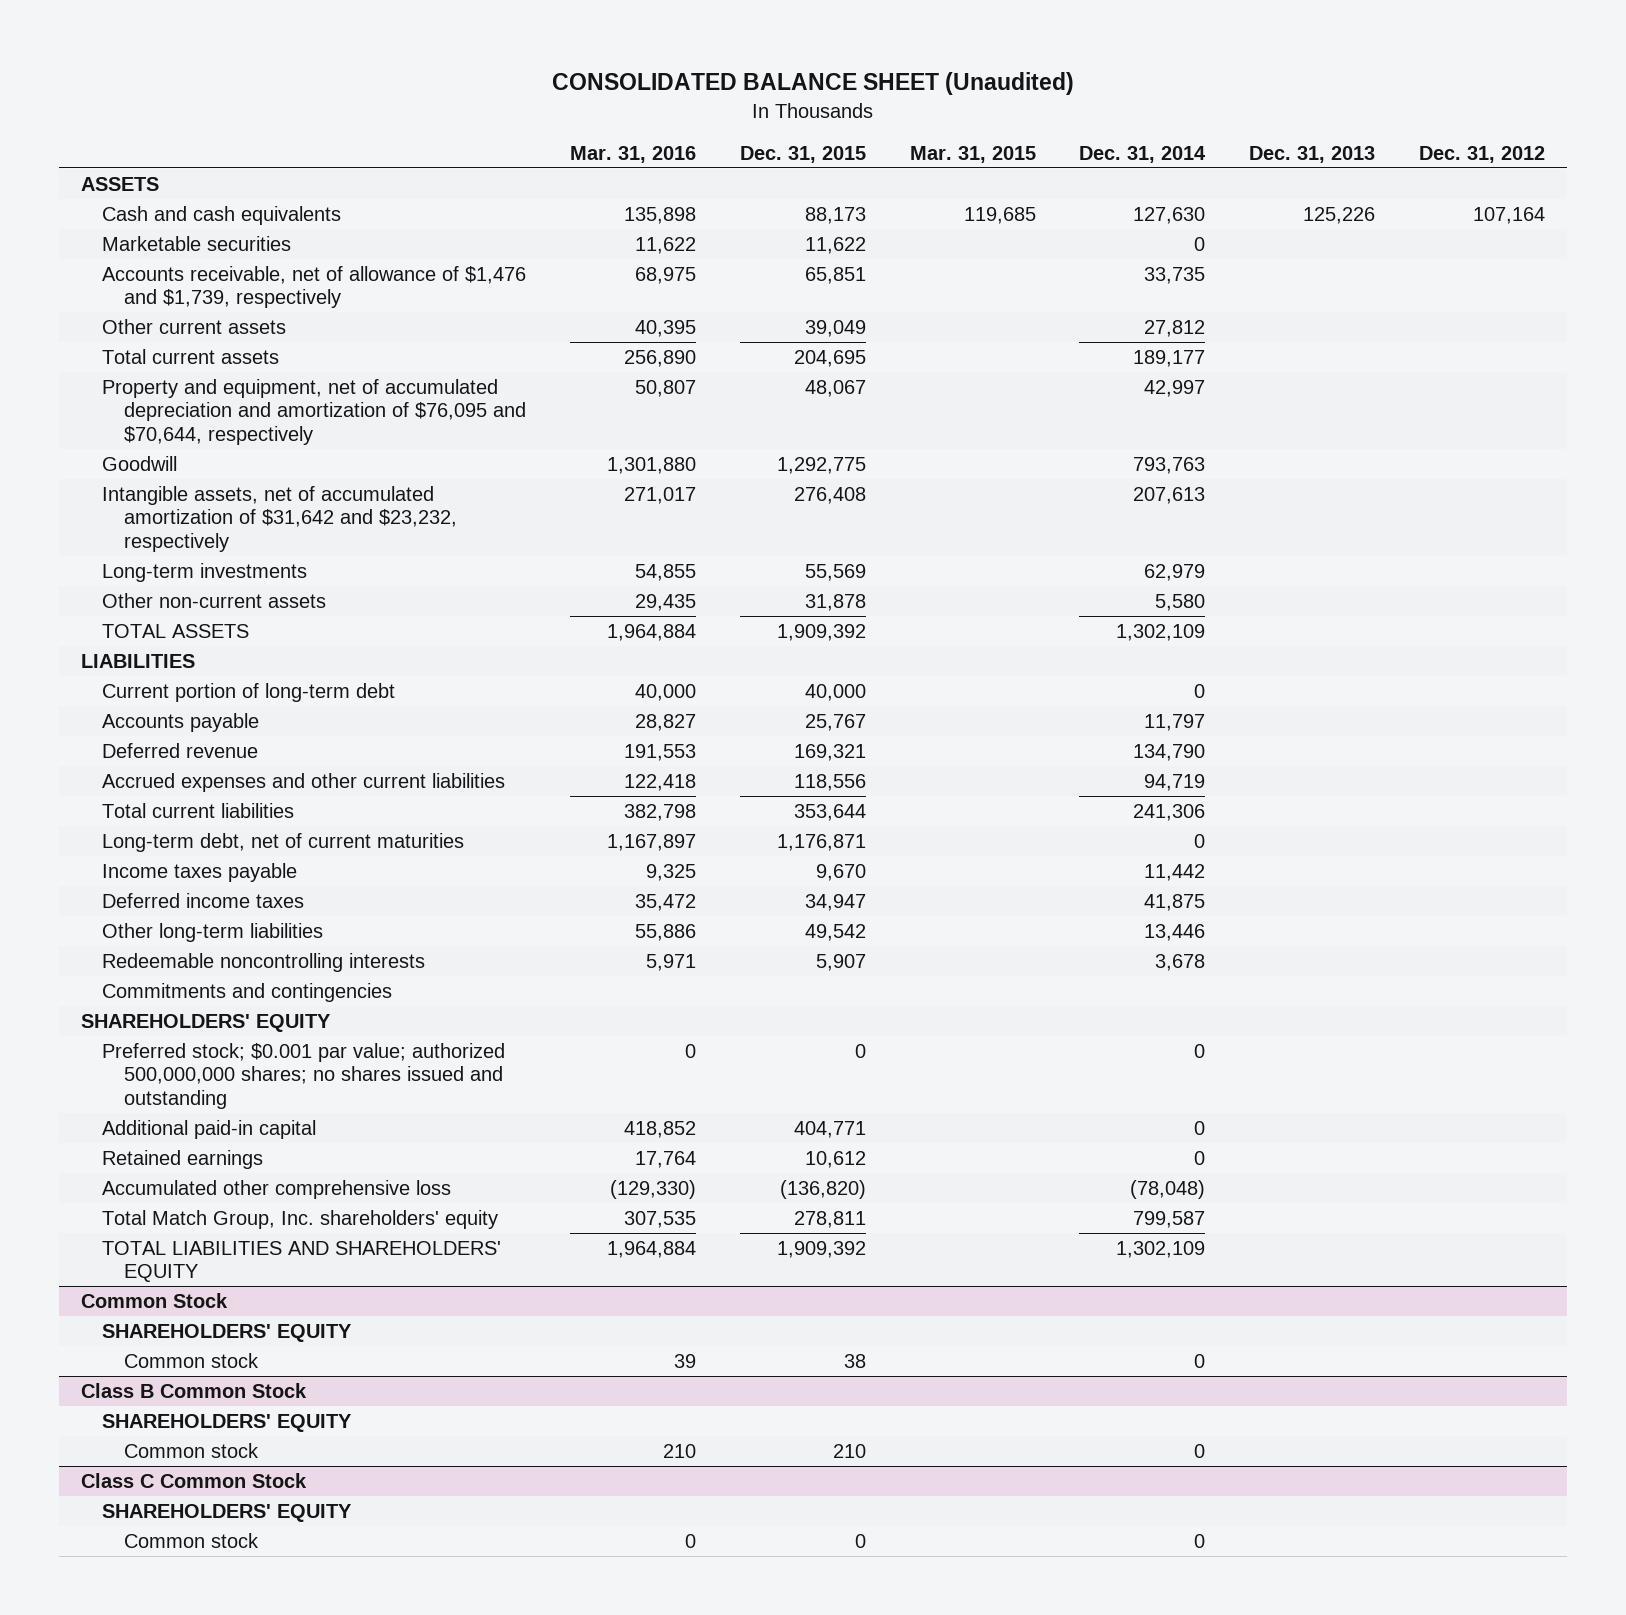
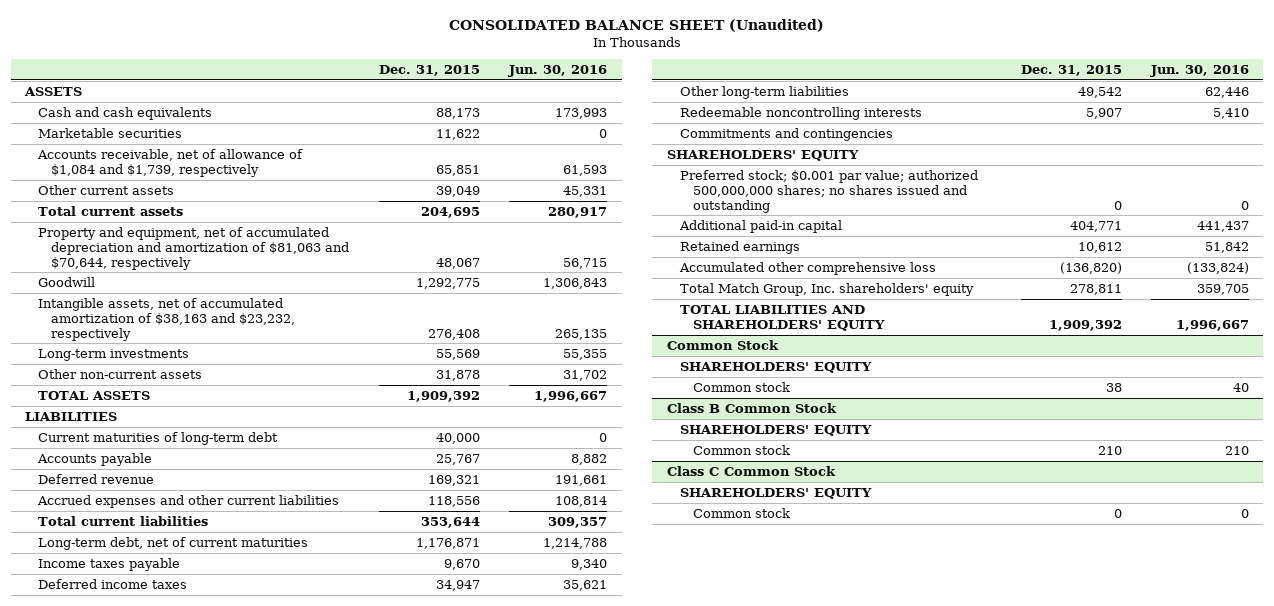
[570,145,697,163] Mar. 31, 2016 -> none
[909,145,1036,163] Mar. 31, 2015 -> none
[1079,145,1207,163] Dec. 31, 2014 -> none
[1249,145,1376,163] Dec. 31, 2013 -> none
[1418,145,1545,163] Dec. 31, 2012 -> none
none -> [507,64,607,77] Jun. 30, 2016
[102,265,527,309] Accounts receivable, net of allowance of $1,476 and $1,739, respectively -> [37,148,304,177] Accounts receivable, net of allowance of $1,084 and $1,739, respectively
[102,378,527,445] Property and equipment, net of accumulated depreciation and amortization of $76,095 and $70,644, respectively -> [38,226,350,270] Property and equipment, net of accumulated depreciation and amortization of $81,063 and $70,644, respectively
[102,485,458,552] Intangible assets, net of accumulated amortization of $31,642 and $23,232, respectively -> [38,297,296,341] Intangible assets, net of accumulated amortization of $38,163 and $23,232, respectively
[102,682,396,702] Current portion of long-term debt -> [38,431,279,445] Current maturities of long-term debt

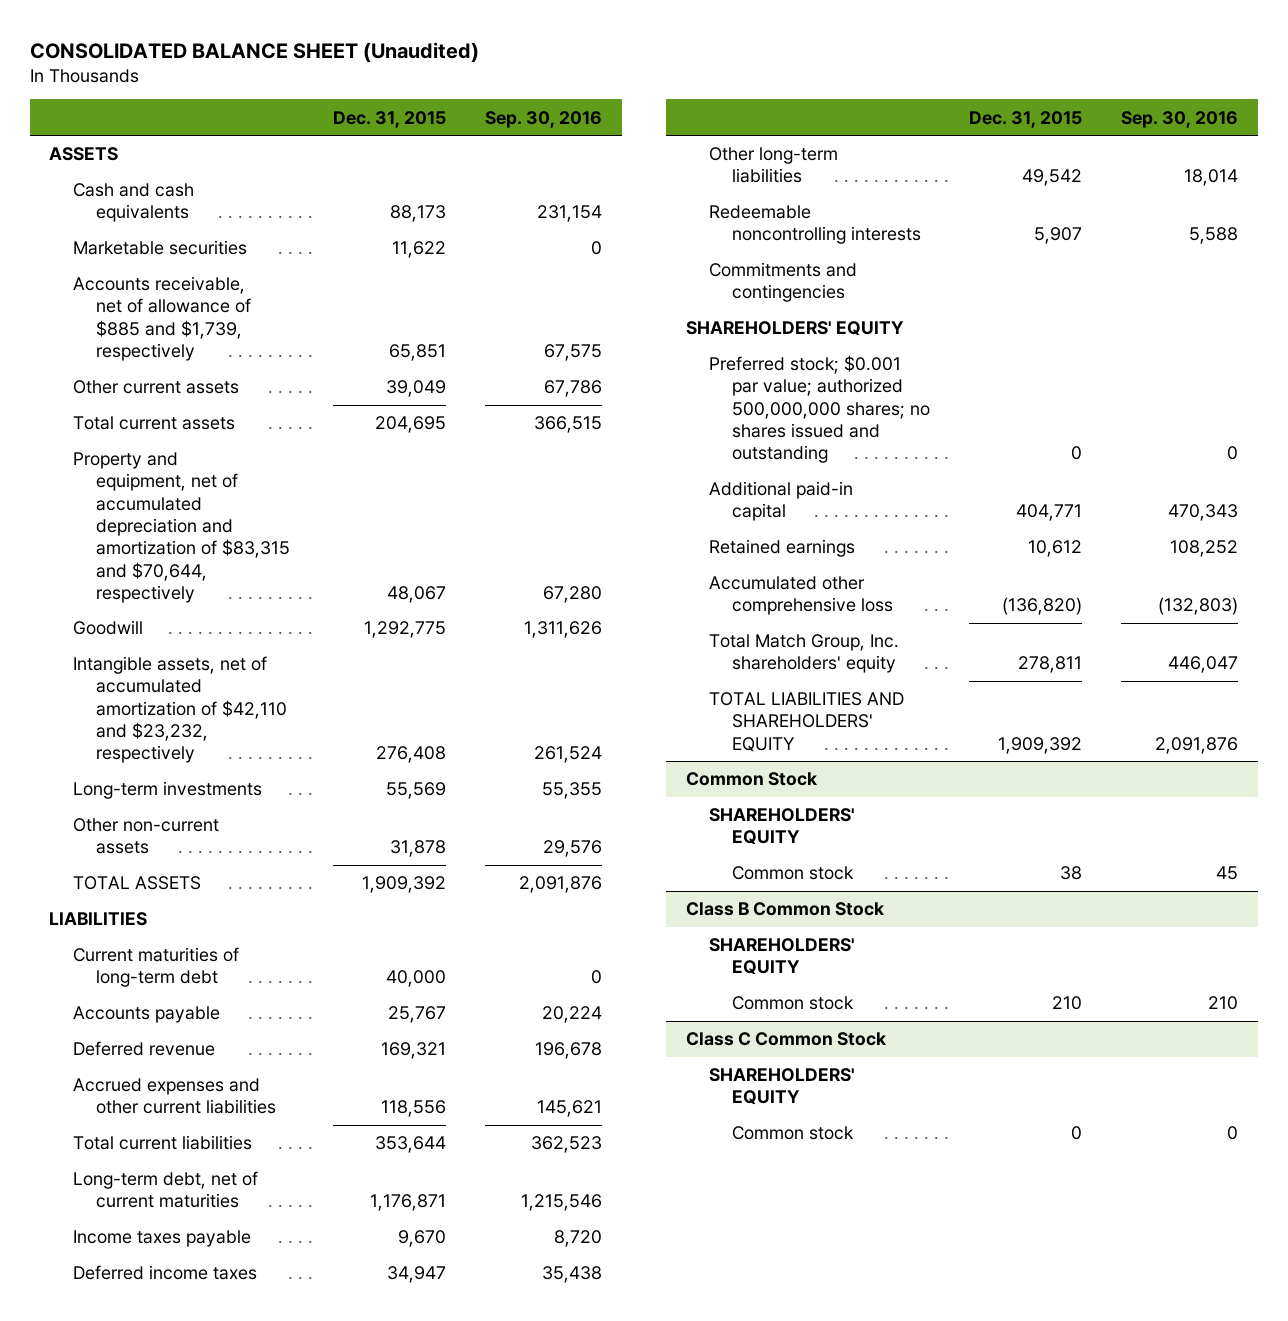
[507,64,607,77] Jun. 30, 2016 -> none
none -> [484,110,602,128] Sep. 30, 2016
[37,148,304,177] Accounts receivable, net of allowance of $1,084 and $1,739, respectively -> [72,276,251,362] Accounts receivable, net of allowance of $885 and $1,739, respectively
[38,226,350,270] Property and equipment, net of accumulated depreciation and amortization of $81,063 and $70,644, respectively -> [72,452,290,603] Property and equipment, net of accumulated depreciation and amortization of $83,315 and $70,644, respectively
[38,297,296,341] Intangible assets, net of accumulated amortization of $38,163 and $23,232, respectively -> [72,656,287,764] Intangible assets, net of accumulated amortization of $42,110 and $23,232, respectively

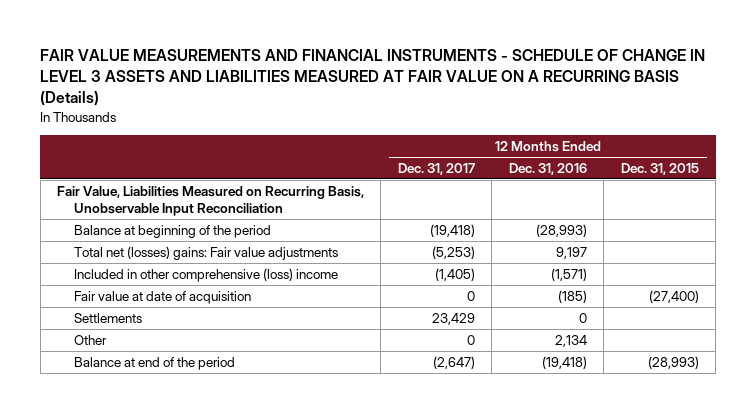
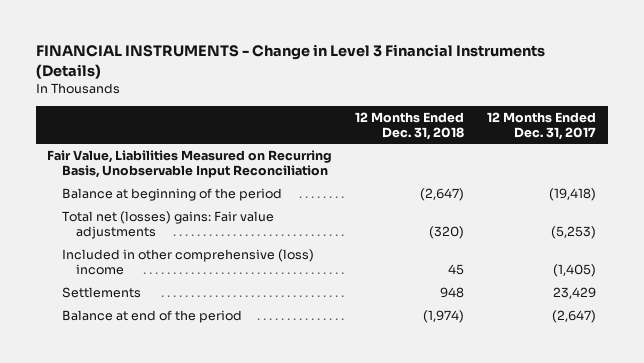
[40,49,706,107] FAIR VALUE MEASUREMENTS AND FINANCIAL INSTRUMENTS - SCHEDULE OF CHANGE IN LEVEL 3 ASSETS AND LIABILITIES MEASURED AT FAIR VALUE ON A RECURRING BASIS (Details) -> [35,43,545,79] FINANCIAL INSTRUMENTS - Change in Level 3 Financial Instruments (Details)
[508,162,587,175] Dec. 31, 2016 -> none
[620,162,699,175] Dec. 31, 2015 -> none
none -> [355,111,465,140] 12 Months Ended Dec. 31, 2018
[74,290,252,304] Fair value at date of acquisition -> none
[74,334,108,345] Other -> none

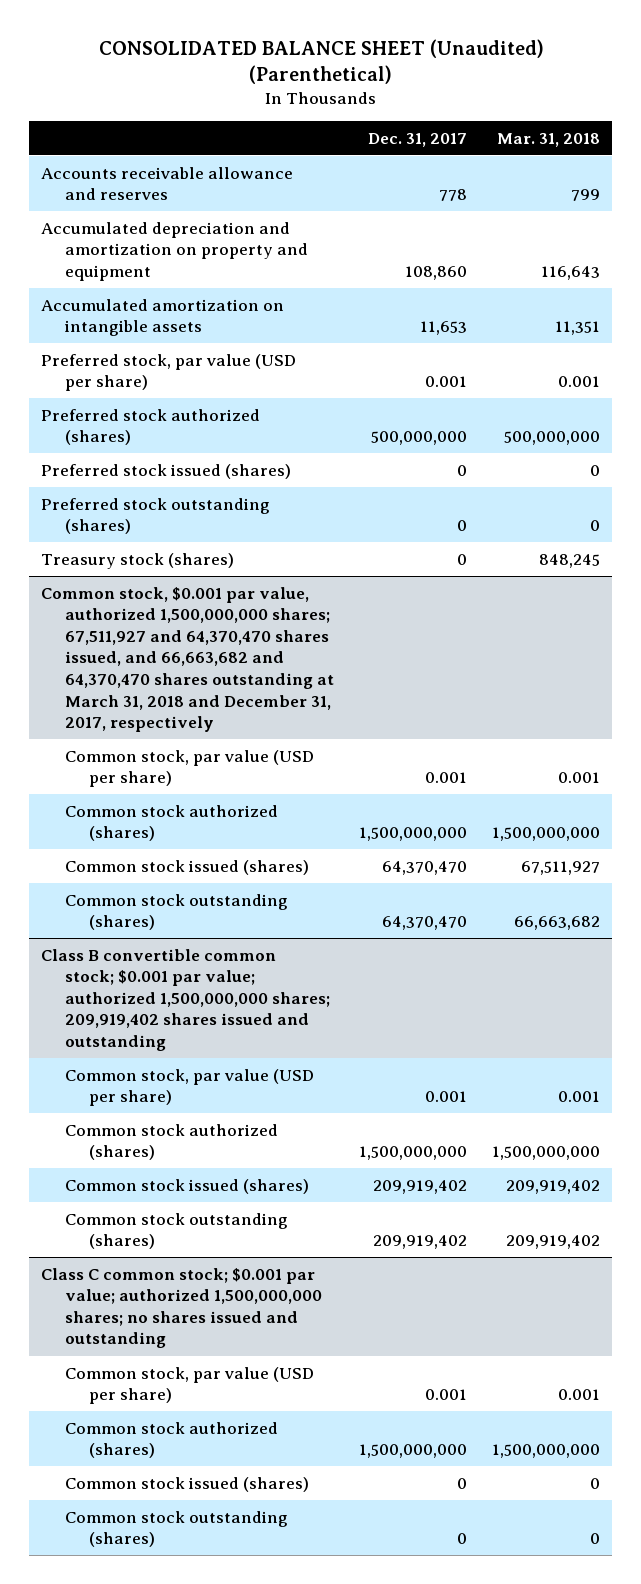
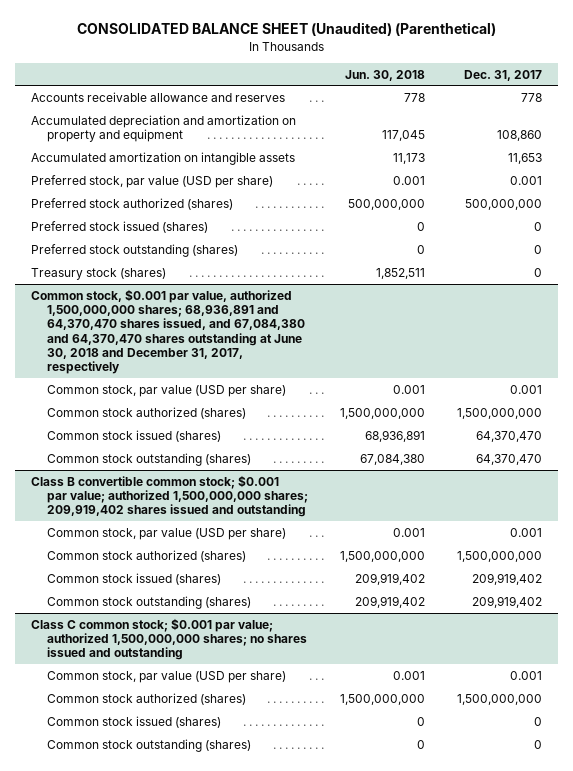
[496,132,600,147] Mar. 31, 2018 -> none
none -> [345,69,426,81] Jun. 30, 2018
[41,586,335,733] Common stock, $0.001 par value, authorized 1,500,000,000 shares; 67,511,927 and 64,370,470 shares issued, and 66,663,682 and 64,370,470 shares outstanding at March 31, 2018 and December 31, 2017, respectively -> [31,288,306,375] Common stock, $0.001 par value, authorized 1,500,000,000 shares; 68,936,891 and 64,370,470 shares issued, and 67,084,380 and 64,370,470 shares outstanding at June 30, 2018 and December 31, 2017, respectively

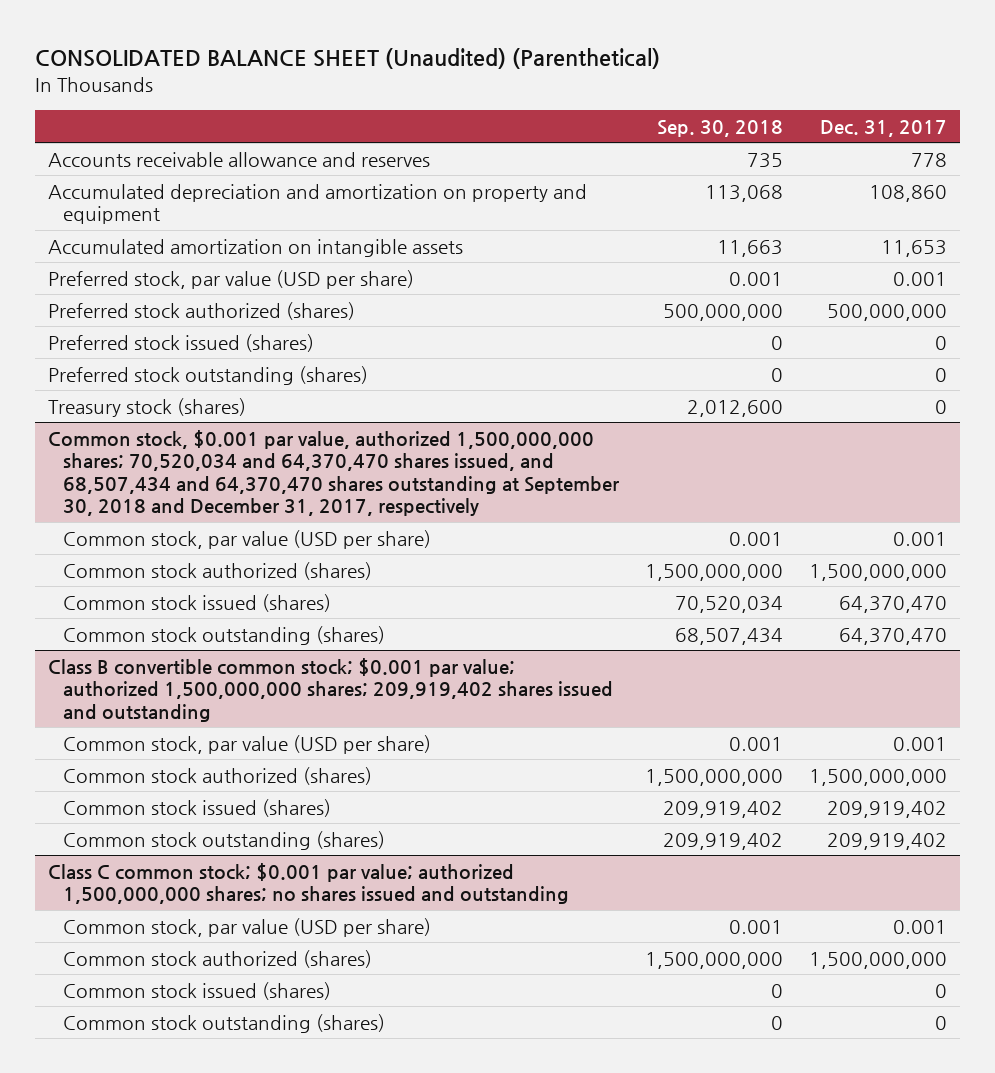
[345,69,426,81] Jun. 30, 2018 -> none
none -> [656,119,783,137] Sep. 30, 2018
[31,288,306,375] Common stock, $0.001 par value, authorized 1,500,000,000 shares; 68,936,891 and 64,370,470 shares issued, and 67,084,380 and 64,370,470 shares outstanding at June 30, 2018 and December 31, 2017, respectively -> [48,429,619,517] Common stock, $0.001 par value, authorized 1,500,000,000 shares; 70,520,034 and 64,370,470 shares issued, and 68,507,434 and 64,370,470 shares outstanding at September 30, 2018 and December 31, 2017, respectively

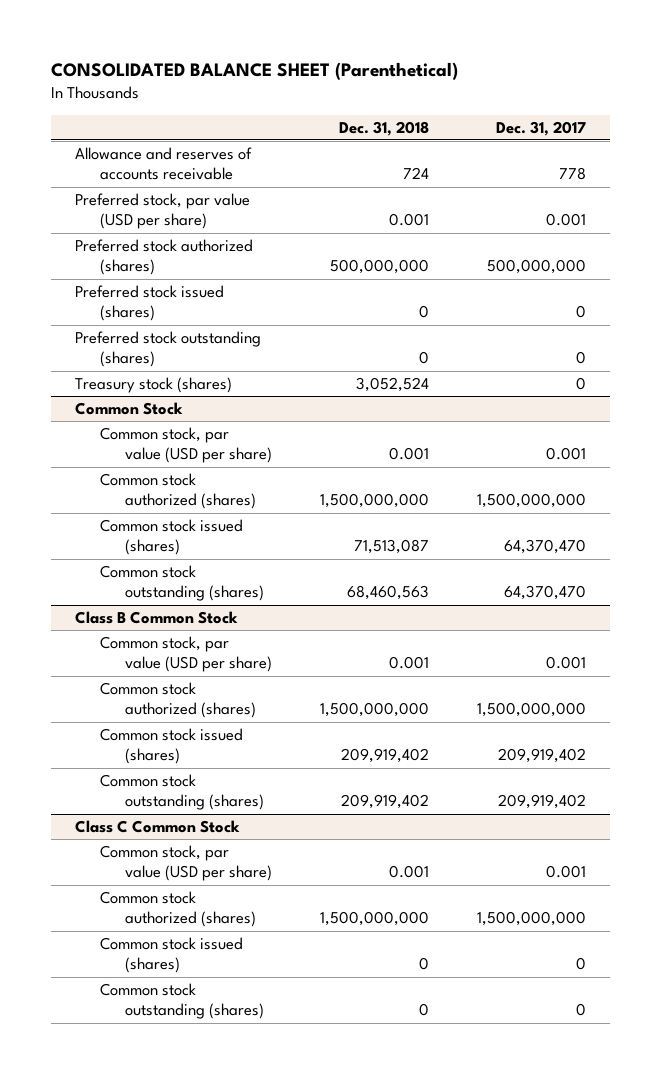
[35,47,661,69] CONSOLIDATED BALANCE SHEET (Unaudited) (Parenthetical) -> [50,62,458,81] CONSOLIDATED BALANCE SHEET (Parenthetical)
[656,119,783,137] Sep. 30, 2018 -> none
none -> [338,120,429,136] Dec. 31, 2018
[48,183,588,225] Accumulated depreciation and amortization on property and equipment -> none
[48,238,464,257] Accumulated amortization on intangible assets -> none
[48,151,431,167] Accounts receivable allowance and reserves -> [74,146,252,181] Allowance and reserves of accounts receivable
[48,429,619,517] Common stock, $0.001 par value, authorized 1,500,000,000 shares; 70,520,034 and 64,370,470 shares issued, and 68,507,434 and 64,370,470 shares outstanding at September 30, 2018 and December 31, 2017, respectively -> [74,401,183,415] Common Stock
[48,657,613,722] Class B convertible common stock; $0.001 par value; authorized 1,500,000,000 shares; 209,919,402 shares issued and outstanding -> [74,610,238,624] Class B Common Stock
[48,862,569,905] Class C common stock; $0.001 par value; authorized 1,500,000,000 shares; no shares issued and outstanding -> [74,819,240,833] Class C Common Stock

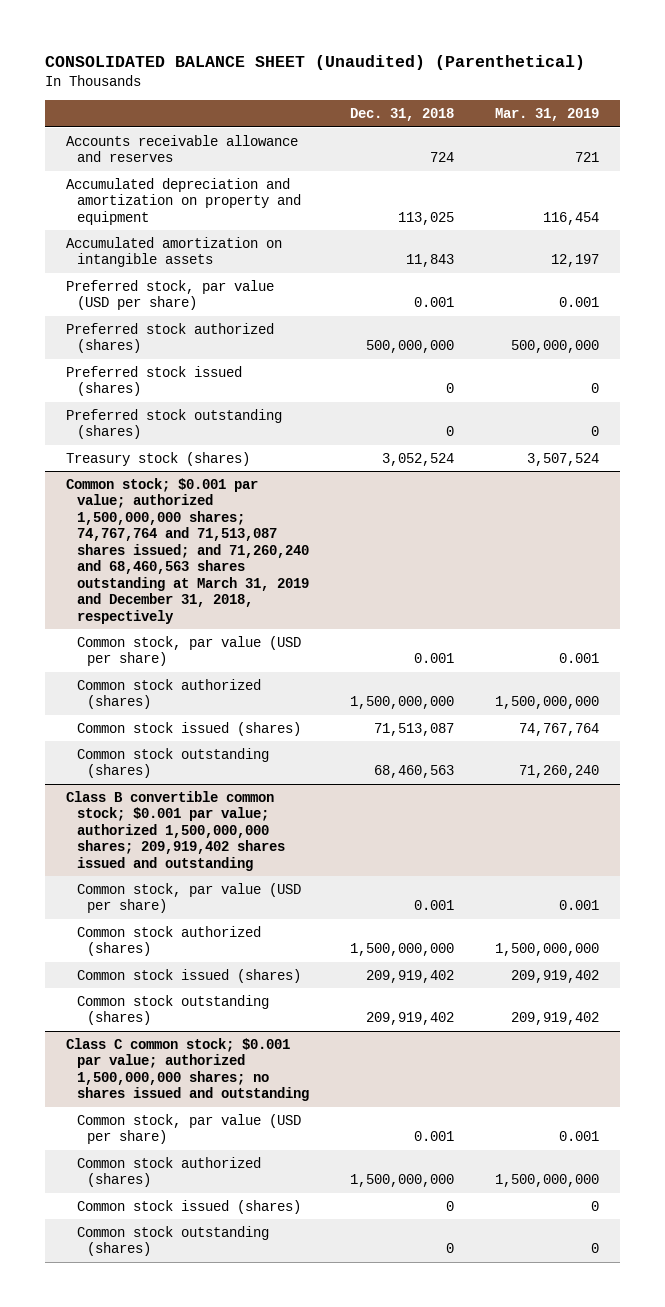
[50,62,458,81] CONSOLIDATED BALANCE SHEET (Parenthetical) -> [45,55,586,71] CONSOLIDATED BALANCE SHEET (Unaudited) (Parenthetical)
[495,120,586,136] Dec. 31, 2017 -> none
none -> [495,108,600,122] Mar. 31, 2019
[74,146,252,181] Allowance and reserves of accounts receivable -> [65,134,298,163] Accounts receivable allowance and reserves
none -> [65,177,301,225] Accumulated depreciation and amortization on property and equipment
none -> [65,236,282,268] Accumulated amortization on intangible assets
[74,401,183,415] Common Stock -> [65,477,309,624] Common stock; $0.001 par value; authorized 1,500,000,000 shares; 74,767,764 and 71,513,087 shares issued; and 71,260,240 and 68,460,563 shares outstanding at March 31, 2019 and December 31, 2018, respectively
[74,610,238,624] Class B Common Stock -> [65,790,285,871] Class B convertible common stock; $0.001 par value; authorized 1,500,000,000 shares; 209,919,402 shares issued and outstanding
[74,819,240,833] Class C Common Stock -> [65,1037,309,1102] Class C common stock; $0.001 par value; authorized 1,500,000,000 shares; no shares issued and outstanding

